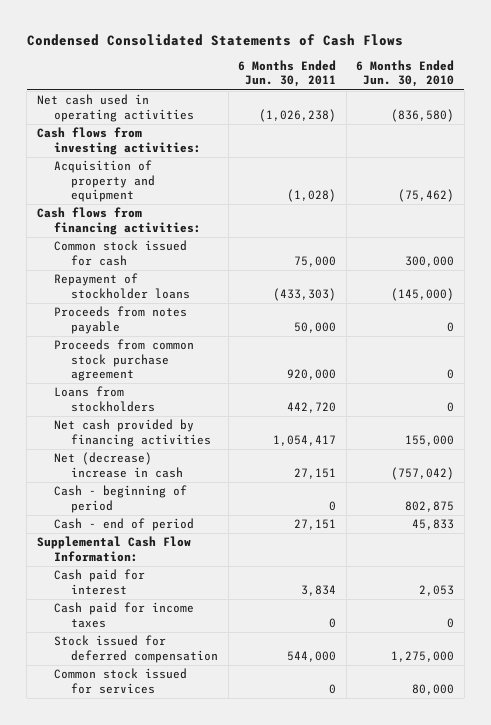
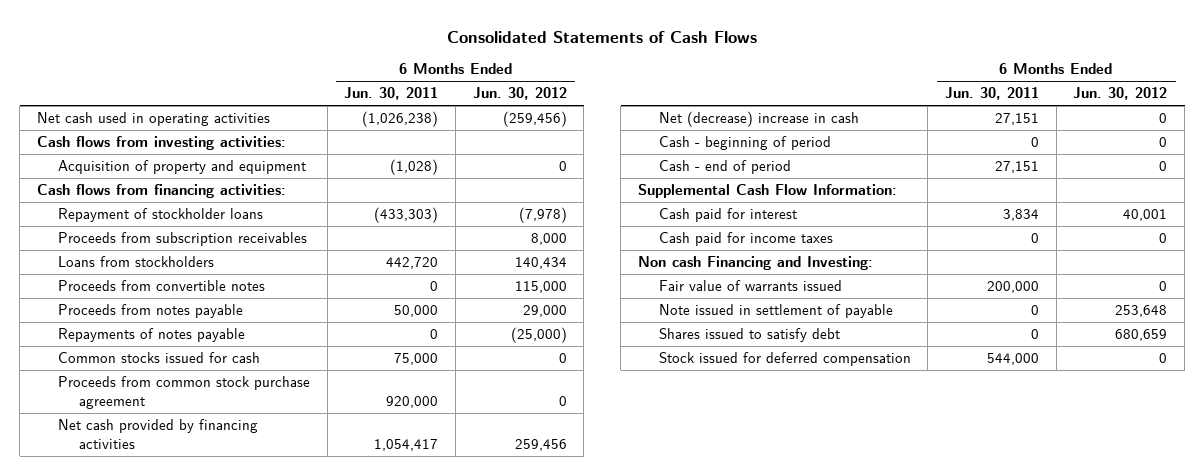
[26,34,403,47] Condensed Consolidated Statements of Cash Flows -> [447,30,758,43] Consolidated Statements of Cash Flows
[356,60,455,88] 6 Months Ended Jun. 30, 2010 -> none
none -> [472,87,567,101] Jun. 30, 2012
[54,240,188,266] Common stock issued for cash -> none
none -> [58,232,308,247] Proceeds from subscription receivables
[54,386,156,412] Loans from stockholders -> [58,256,215,268] Loans from stockholders
none -> [58,280,266,292] Proceeds from convertible notes
none -> [58,328,246,343] Repayments of notes payable
none -> [58,352,261,364] Common stocks issued for cash
none -> [637,256,873,271] Non cash Financing and Investing:
none -> [658,280,842,292] Fair value of warrants issued
none -> [658,304,893,319] Note issued in settlement of payable
none -> [658,328,840,343] Shares issued to satisfy debt
[54,668,188,694] Common stock issued for services -> none

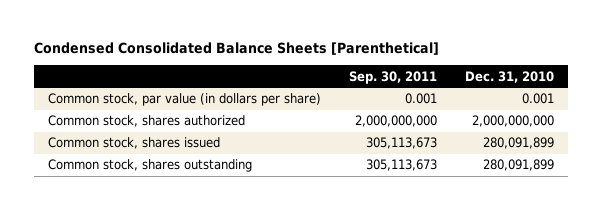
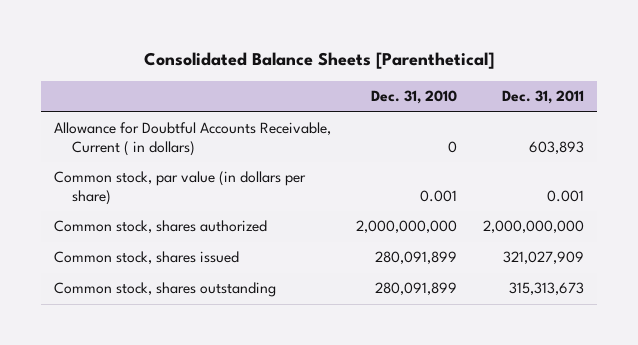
[34,42,440,56] Condensed Consolidated Balance Sheets [Parenthetical] -> [143,52,494,70] Consolidated Balance Sheets [Parenthetical]
[349,70,438,84] Sep. 30, 2011 -> none
none -> [501,90,584,105] Dec. 31, 2011
none -> [53,122,331,156] Allowance for Doubtful Accounts Receivable, Current ( in dollars)

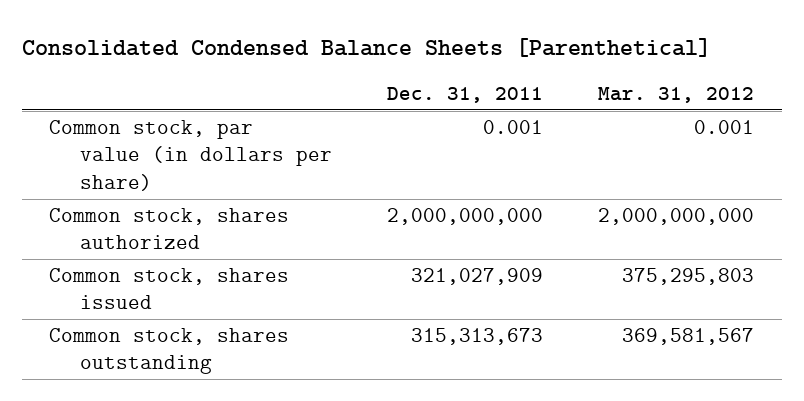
[143,52,494,70] Consolidated Balance Sheets [Parenthetical] -> [21,38,711,58] Consolidated Condensed Balance Sheets [Parenthetical]
[371,90,458,105] Dec. 31, 2010 -> none
none -> [598,86,755,103] Mar. 31, 2012
[53,122,331,156] Allowance for Doubtful Accounts Receivable, Current ( in dollars) -> none

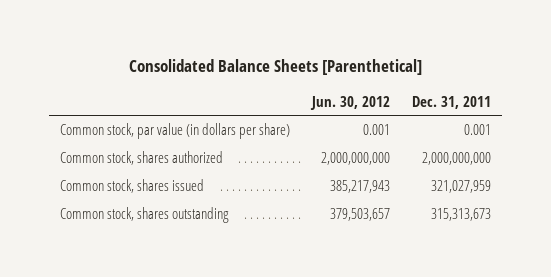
[21,38,711,58] Consolidated Condensed Balance Sheets [Parenthetical] -> [128,59,422,76] Consolidated Balance Sheets [Parenthetical]
[598,86,755,103] Mar. 31, 2012 -> none
none -> [310,95,391,110] Jun. 30, 2012
[411,268,544,286] 321,027,909 -> [431,180,492,194] 321,027,959

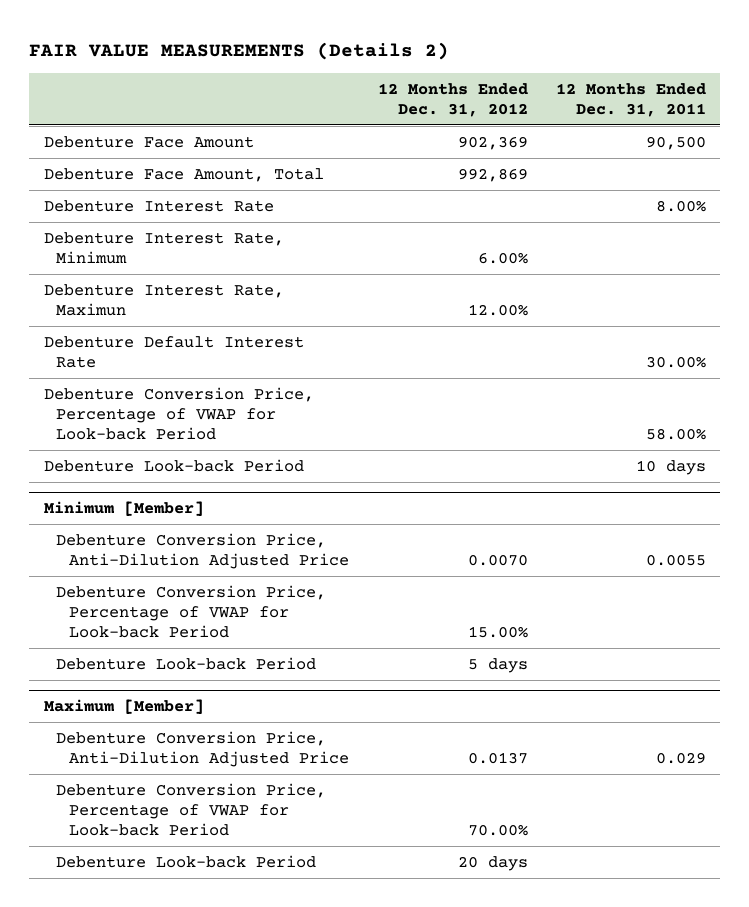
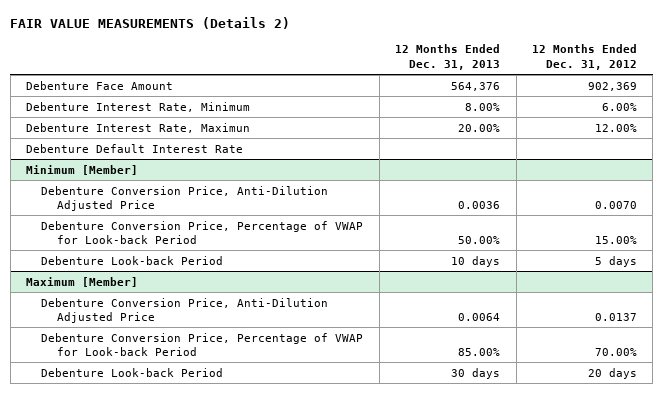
[555,82,706,117] 12 Months Ended Dec. 31, 2011 -> none
none -> [395,44,501,70] 12 Months Ended Dec. 31, 2013
[43,167,324,182] Debenture Face Amount, Total -> none
[43,199,274,212] Debenture Interest Rate -> none
[43,386,314,441] Debenture Conversion Price, Percentage of VWAP for Look-back Period -> none
[43,458,304,472] Debenture Look-back Period -> none

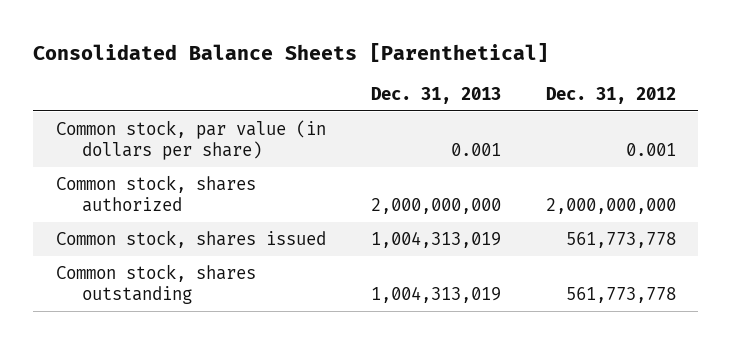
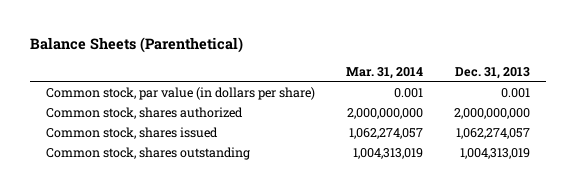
[33,42,550,62] Consolidated Balance Sheets [Parenthetical] -> [30,37,244,54] Balance Sheets (Parenthetical)
[545,86,676,104] Dec. 31, 2012 -> none
none -> [346,67,424,80] Mar. 31, 2014
[370,230,501,248] 1,004,313,019 -> [456,128,531,140] 1,062,274,057

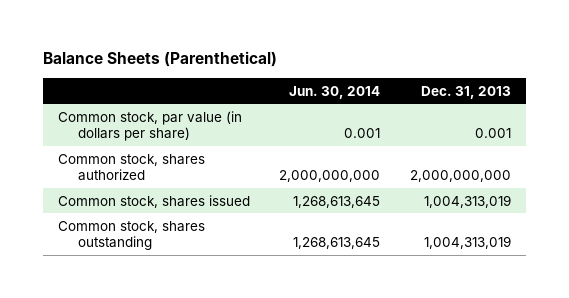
[346,67,424,80] Mar. 31, 2014 -> none
none -> [289,85,381,99] Jun. 30, 2014
[456,128,531,140] 1,062,274,057 -> [423,194,511,208] 1,004,313,019

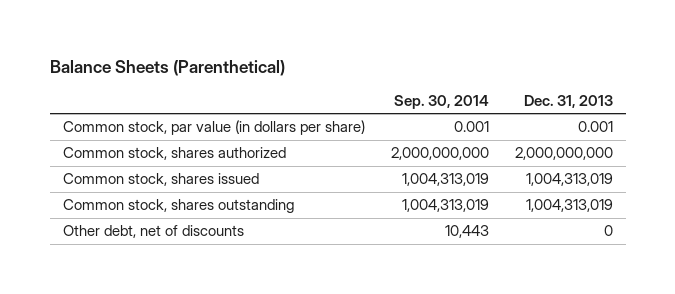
[289,85,381,99] Jun. 30, 2014 -> none
none -> [393,94,489,109] Sep. 30, 2014
none -> [62,225,244,239] Other debt, net of discounts

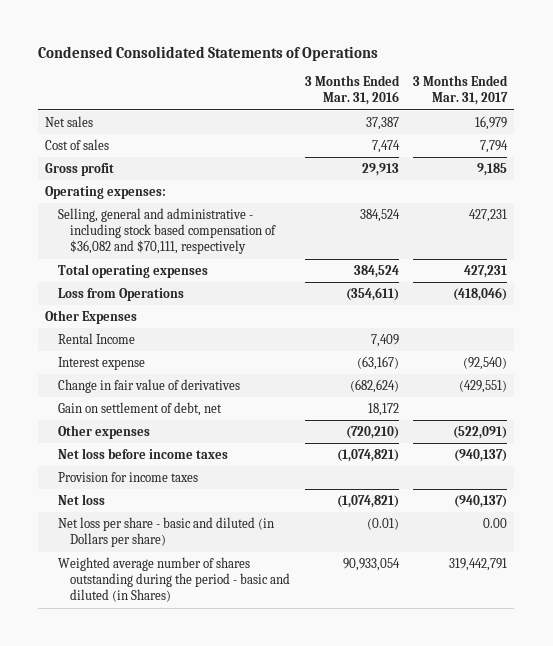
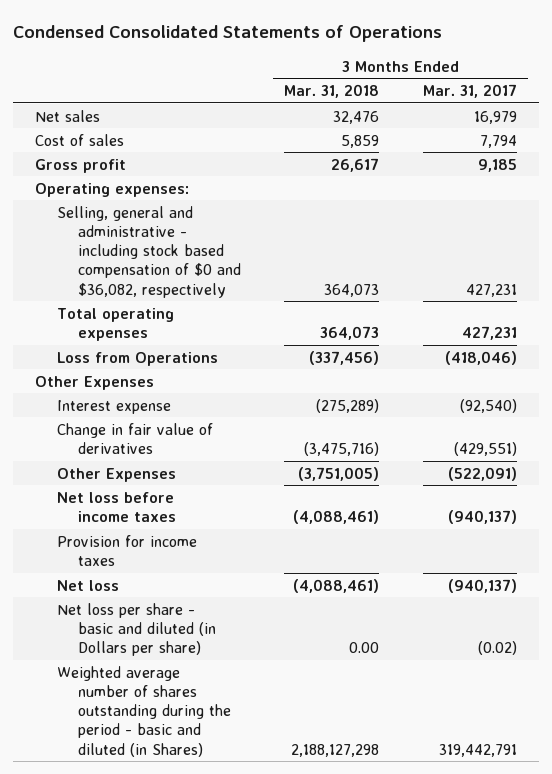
[304,75,400,106] 3 Months Ended Mar. 31, 2016 -> none
none -> [284,83,380,98] Mar. 31, 2018
[57,208,277,255] Selling, general and administrative - including stock based compensation of $36,082 and $70,111, respectively -> [56,205,241,298] Selling, general and administrative - including stock based compensation of $0 and $36,082, respectively
[57,333,135,345] Rental Income -> none
[57,402,222,417] Gain on settlement of debt, net -> none
[57,425,150,440] Other expenses -> [56,467,176,482] Other Expenses
[483,518,508,529] 0.00 -> [478,641,518,656] (0.02)

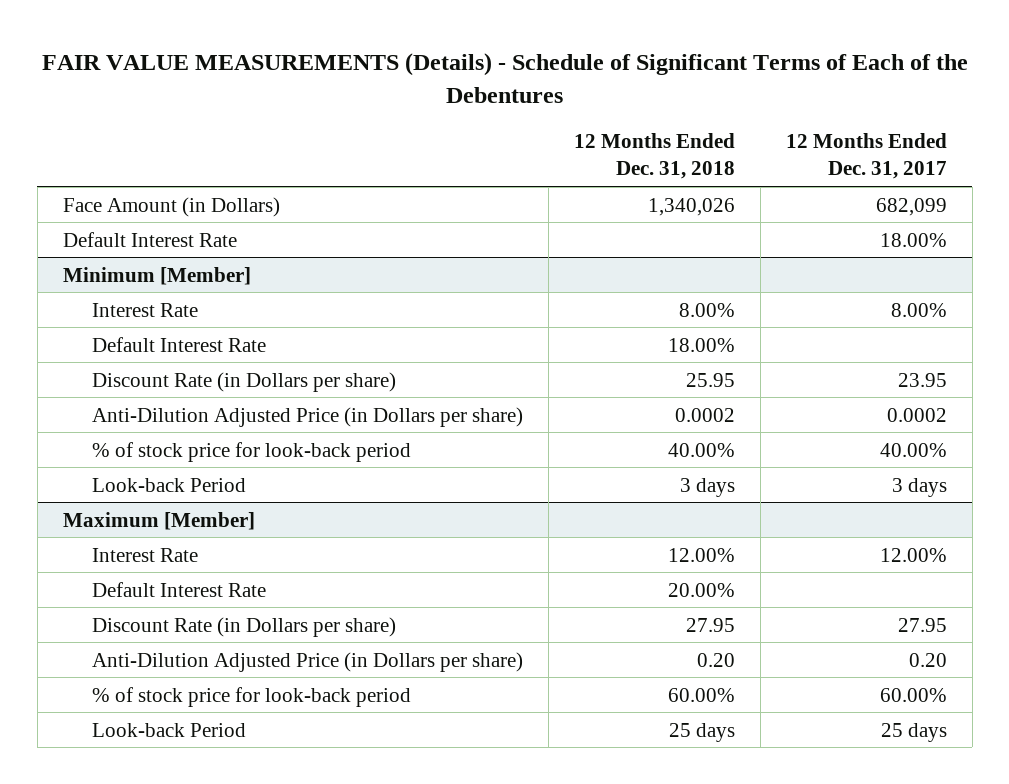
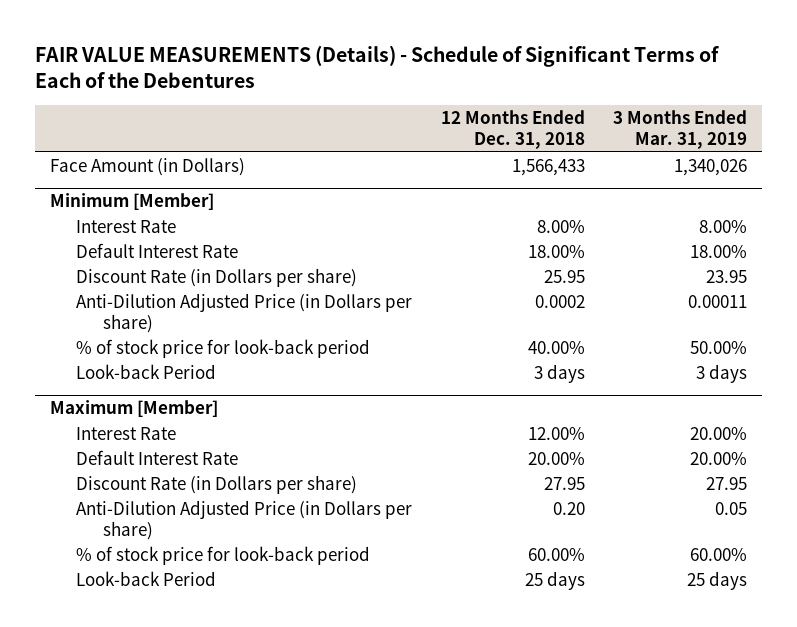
[785,133,947,180] 12 Months Ended Dec. 31, 2017 -> none
none -> [613,110,748,150] 3 Months Ended Mar. 31, 2019
[62,231,237,247] Default Interest Rate -> none
[647,197,735,216] 1,340,026 -> [511,158,585,176] 1,566,433

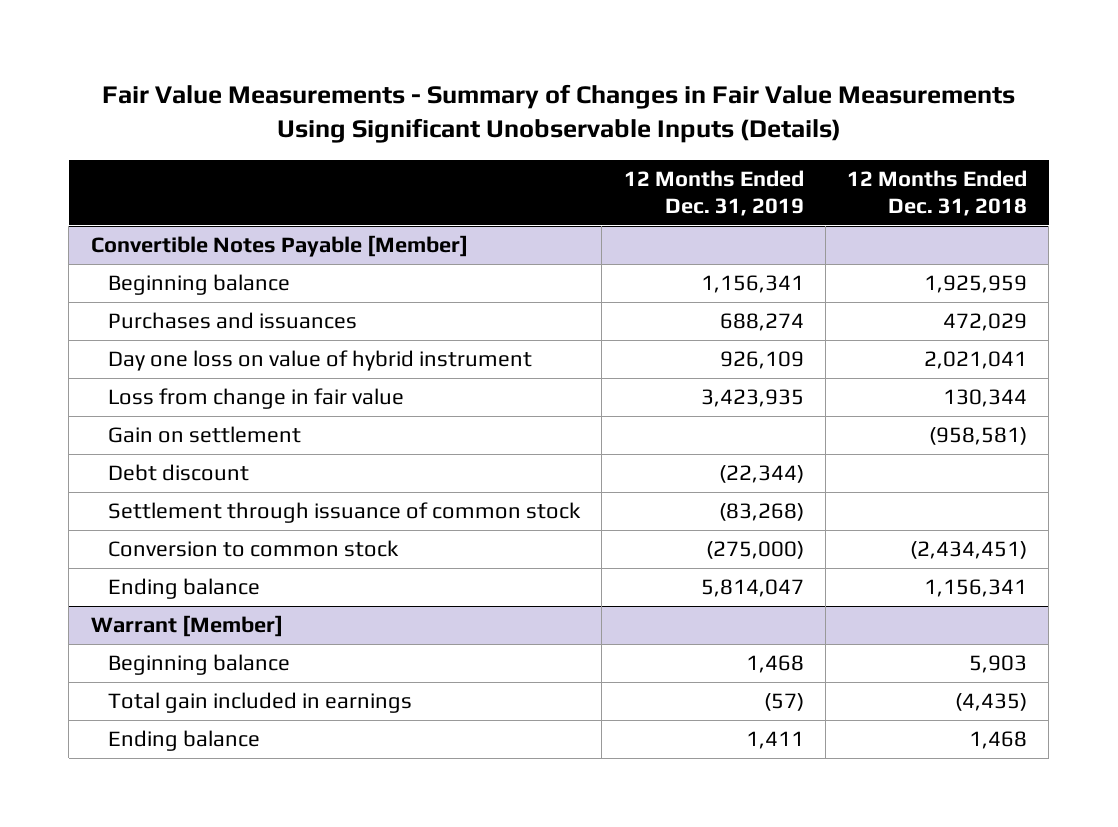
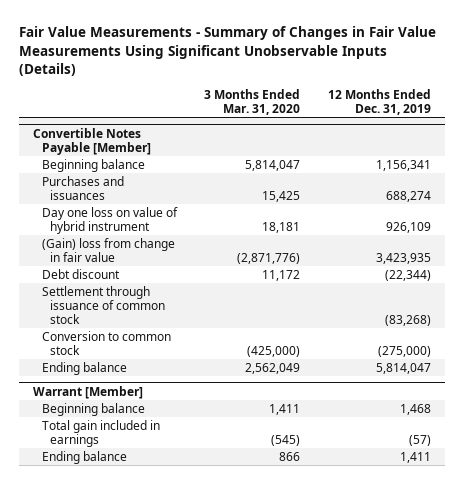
[847,169,1028,217] 12 Months Ended Dec. 31, 2018 -> none
none -> [204,88,301,115] 3 Months Ended Mar. 31, 2020
[107,425,301,443] Gain on settlement -> none
[107,387,404,409] Loss from change in fair value -> [41,237,175,262] (Gain) loss from change in fair value

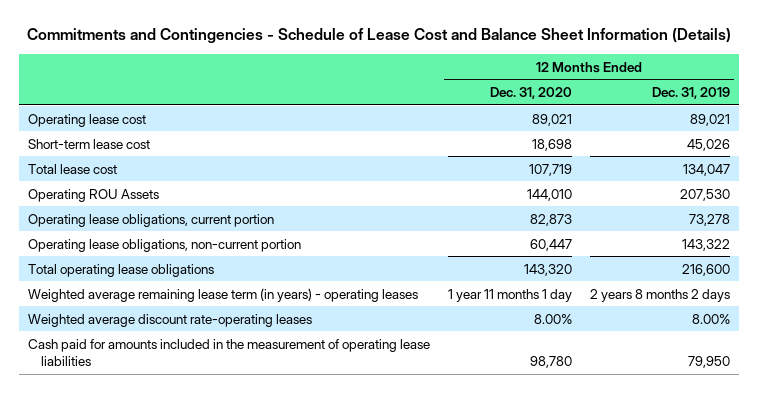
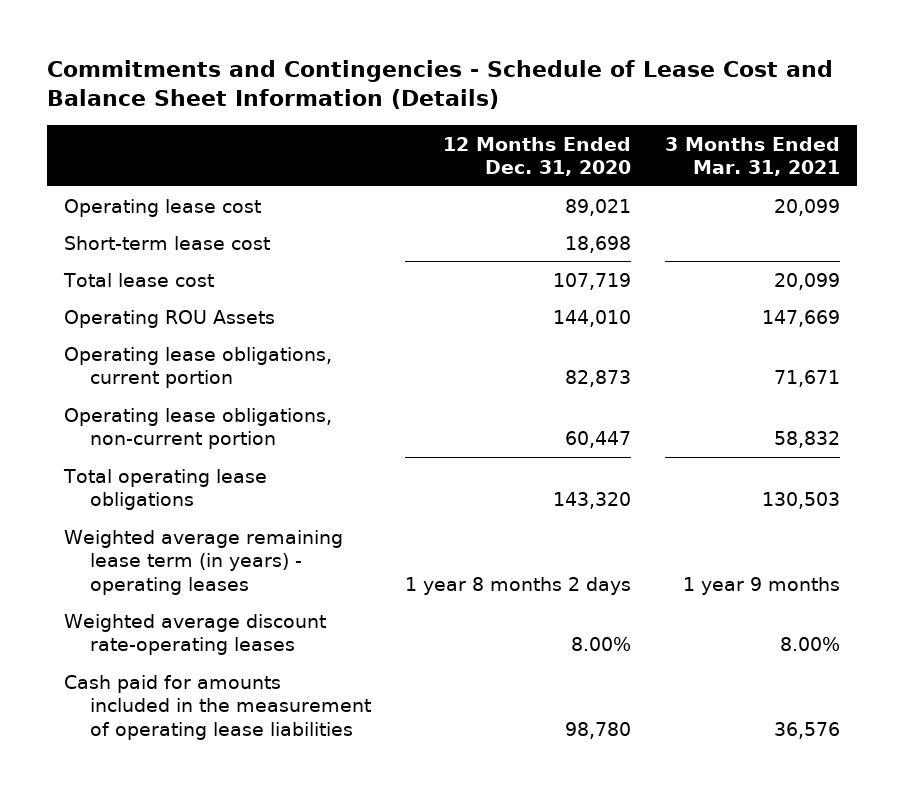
[652,87,731,100] Dec. 31, 2019 -> none
none -> [664,136,840,177] 3 Months Ended Mar. 31, 2021
[448,288,573,302] 1 year 11 months 1 day -> [404,576,631,595] 1 year 8 months 2 days

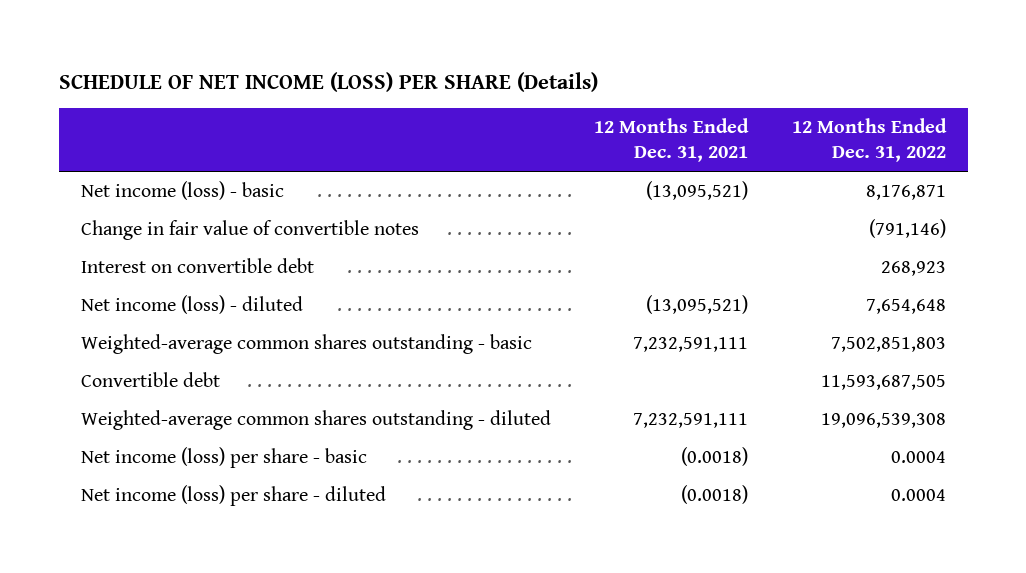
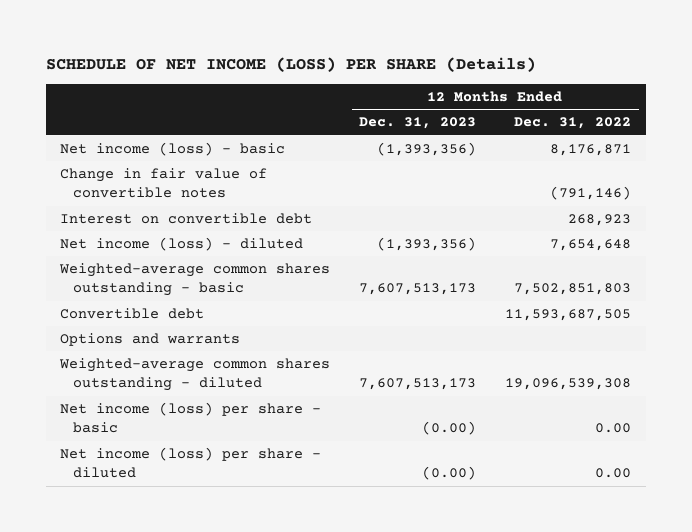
[594,118,750,163] 12 Months Ended Dec. 31, 2021 -> none
none -> [359,117,477,130] Dec. 31, 2023
none -> [60,333,241,347] Options and warrants
[890,451,946,464] 0.0004 -> [595,423,632,434] 0.00
[890,489,946,502] 0.0004 -> [595,468,632,479] 0.00

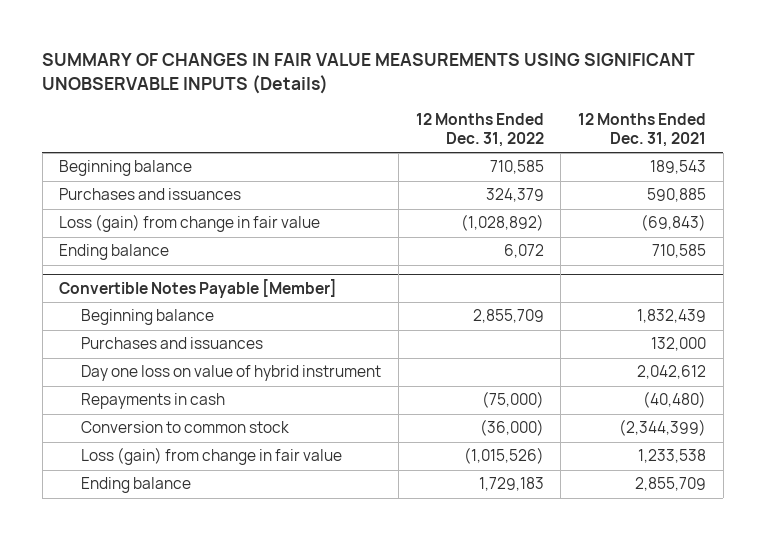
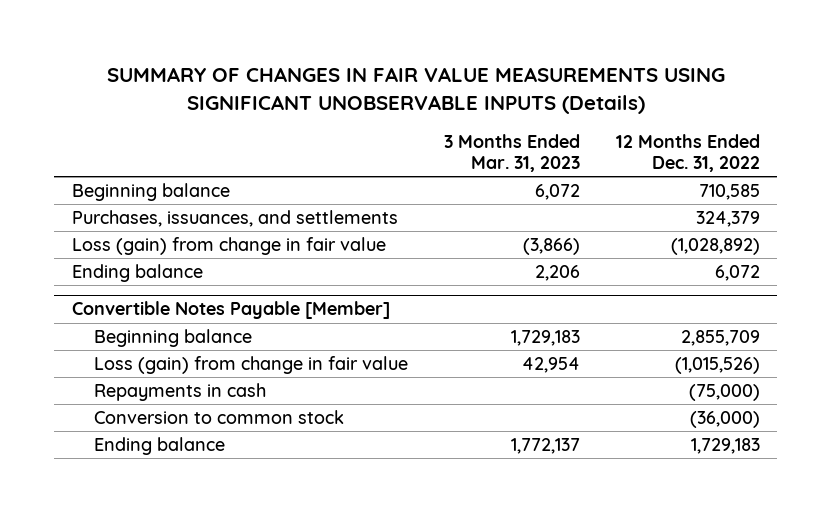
[578,112,707,147] 12 Months Ended Dec. 31, 2021 -> none
none -> [443,134,580,172] 3 Months Ended Mar. 31, 2023
[59,188,242,201] Purchases and issuances -> [72,210,399,228] Purchases, issuances, and settlements
[80,337,263,350] Purchases and issuances -> none
[80,365,381,382] Day one loss on value of hybrid instrument -> none
[80,447,342,466] Loss (gain) from change in fair value -> [93,356,408,375] Loss (gain) from change in fair value

